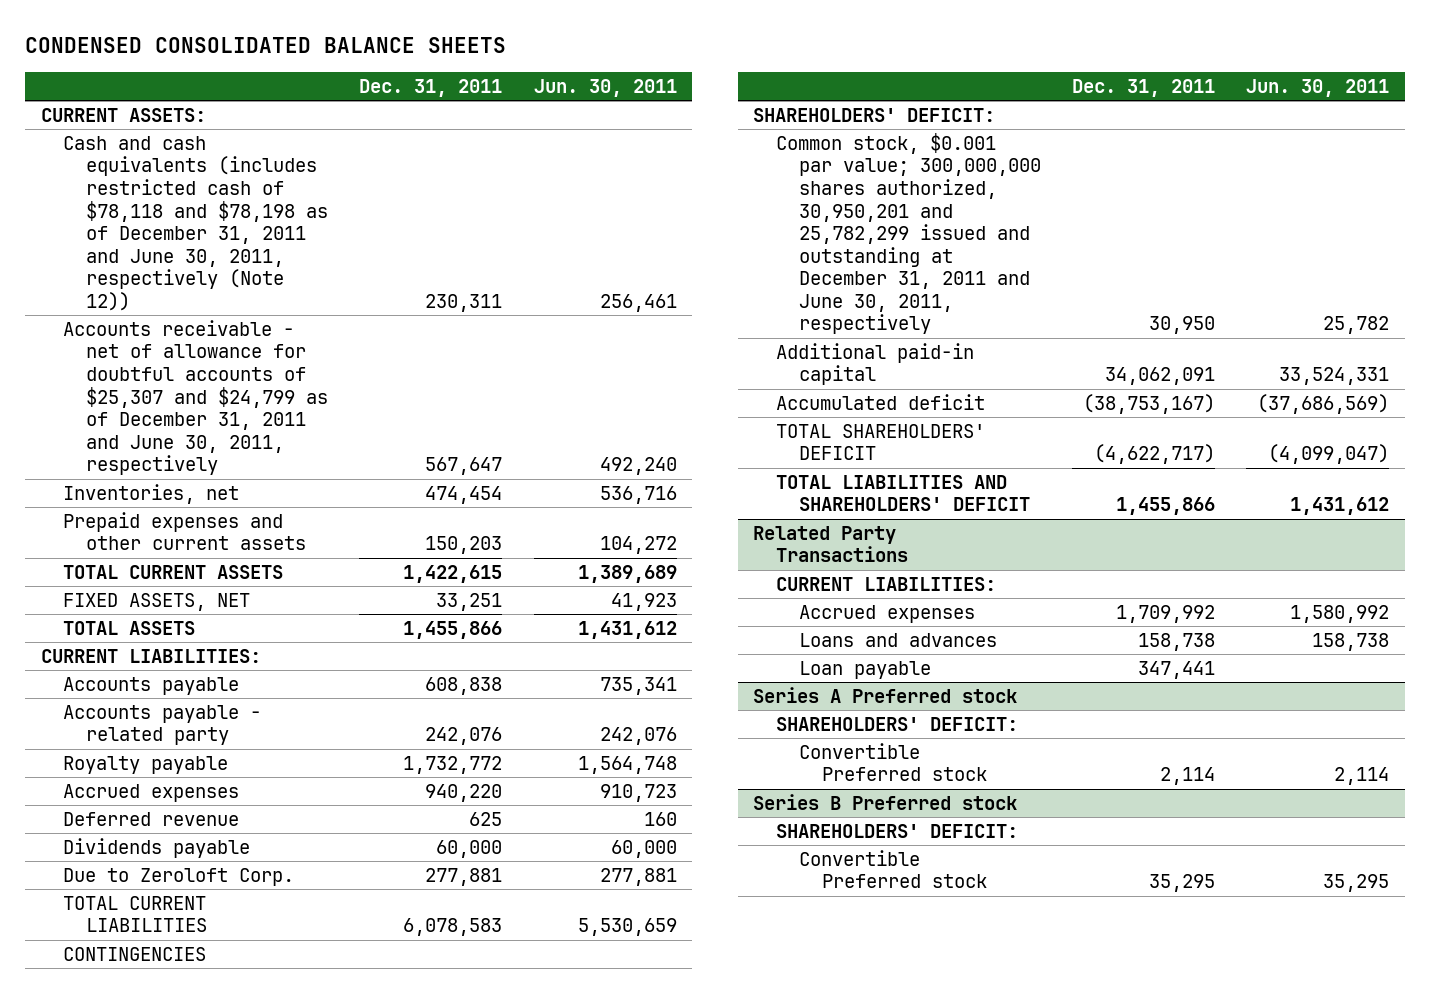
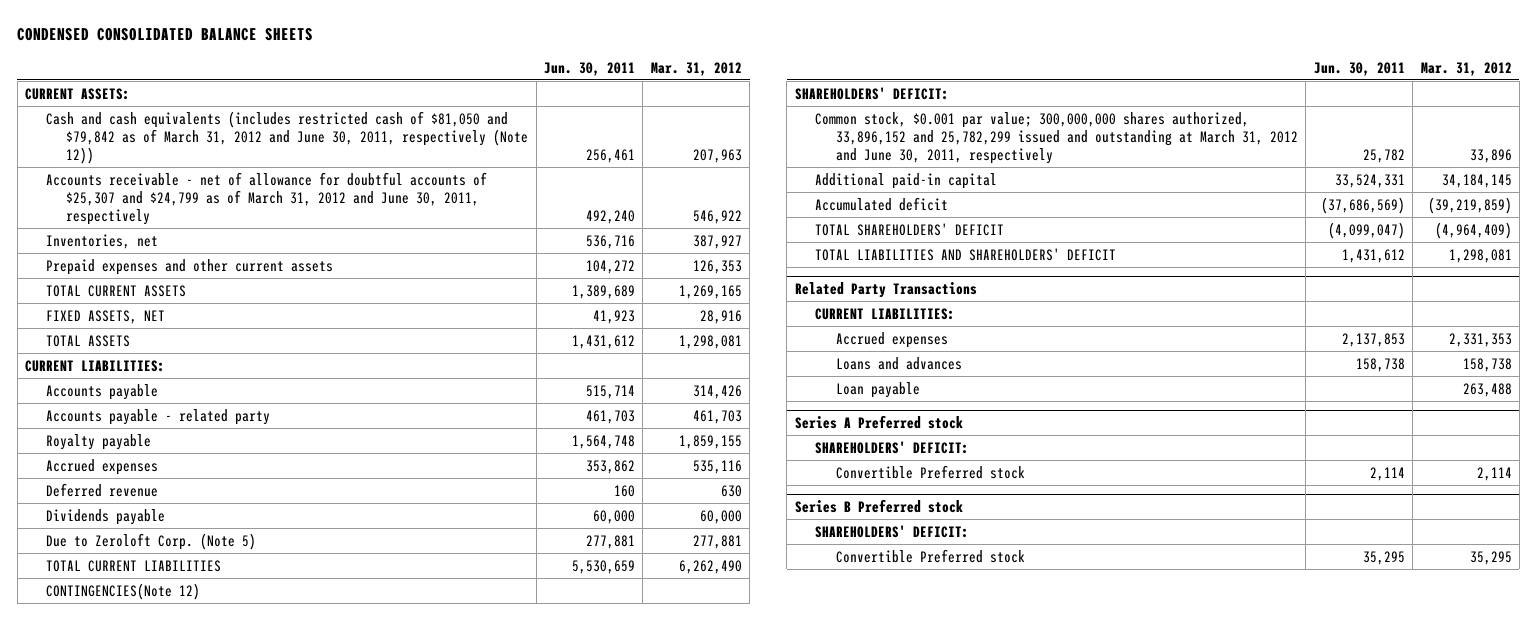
[359,78,503,97] Dec. 31, 2011 -> none
none -> [650,61,742,76] Mar. 31, 2012
[63,135,329,311] Cash and cash equivalents (includes restricted cash of $78,118 and $78,198 as of December 31, 2011 and June 30, 2011, respectively (Note 12)) -> [45,110,529,165] Cash and cash equivalents (includes restricted cash of $81,050 and $79,842 as of March 31, 2012 and June 30, 2011, respectively (Note 12))
[63,319,329,476] Accounts receivable - net of allowance for doubtful accounts of $25,307 and $24,799 as of December 31, 2011 and June 30, 2011, respectively -> [45,171,487,226] Accounts receivable - net of allowance for doubtful accounts of $25,307 and $24,799 as of March 31, 2012 and June 30, 2011, respectively
[599,676,677,695] 735,341 -> [586,384,636,399] 515,714
[599,727,677,746] 242,076 -> [586,409,636,424] 461,703
[599,783,677,802] 910,723 -> [586,459,636,474] 353,862
[63,867,295,886] Due to Zeroloft Corp. -> [45,532,256,550] Due to Zeroloft Corp. (Note 5)
[63,946,207,961] CONTINGENCIES -> [45,582,200,600] CONTINGENCIES(Note 12)
[776,132,1041,335] Common stock, $0.001 par value; 300,000,000 shares authorized, 30,950,201 and 25,782,299 issued and outstanding at December 31, 2011 and June 30, 2011, respectively -> [815,111,1299,165] Common stock, $0.001 par value; 300,000,000 shares authorized, 33,896,152 and 25,782,299 issued and outstanding at March 31, 2012 and June 30, 2011, respectively
[1290,604,1390,623] 1,580,992 -> [1341,332,1405,347] 2,137,853

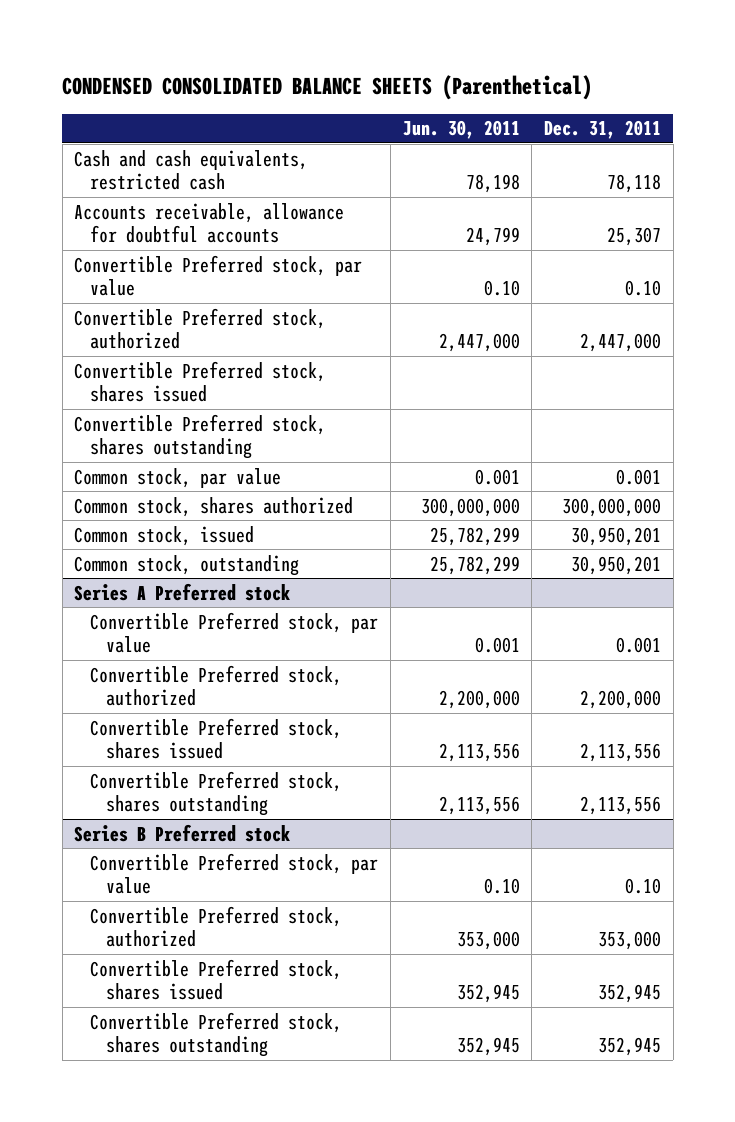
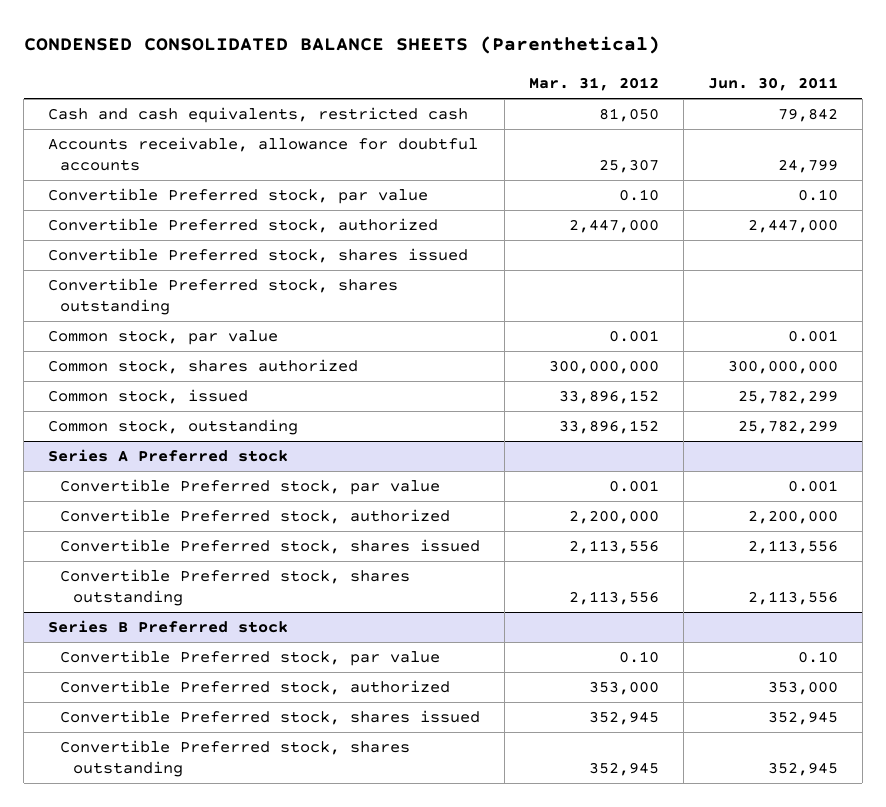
[543,120,661,140] Dec. 31, 2011 -> none
none -> [529,76,660,91] Mar. 31, 2012
[465,174,520,194] 78,198 -> [777,108,838,123] 79,842

